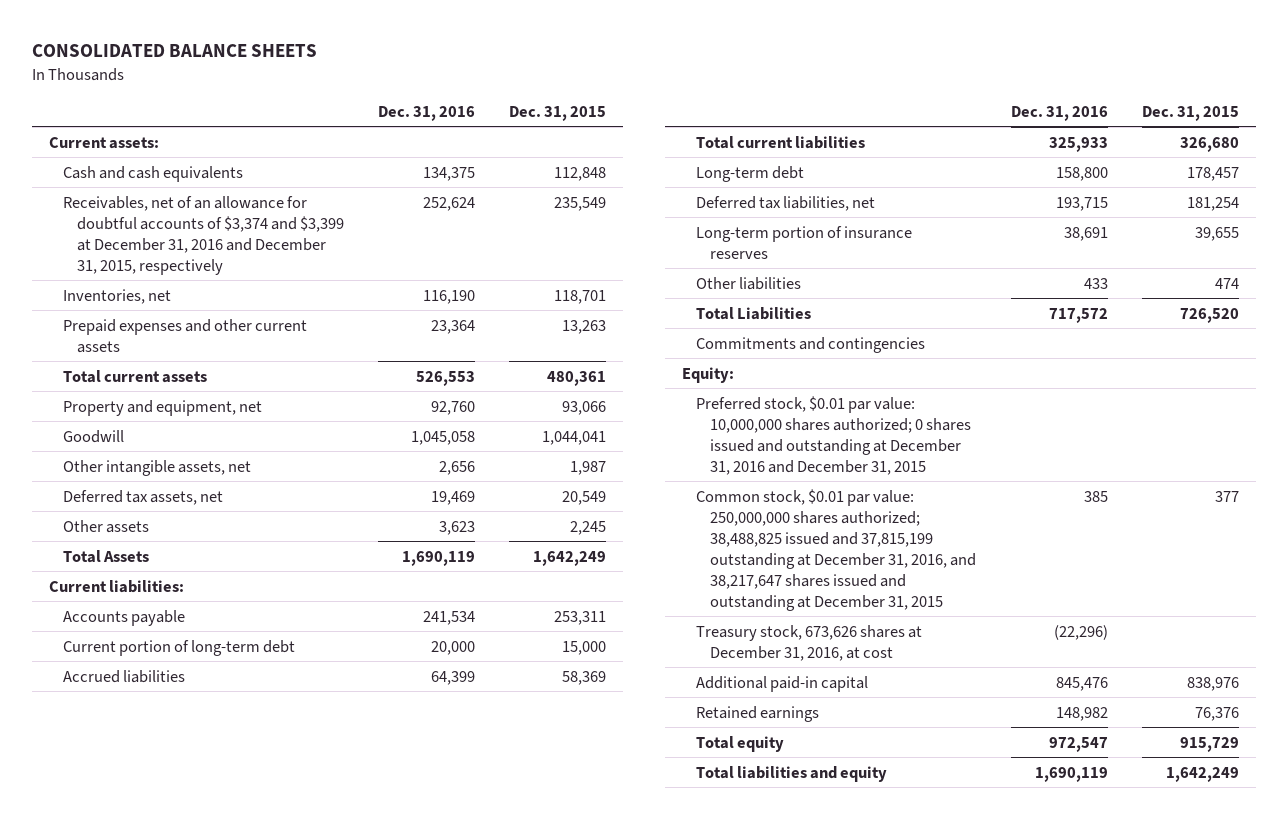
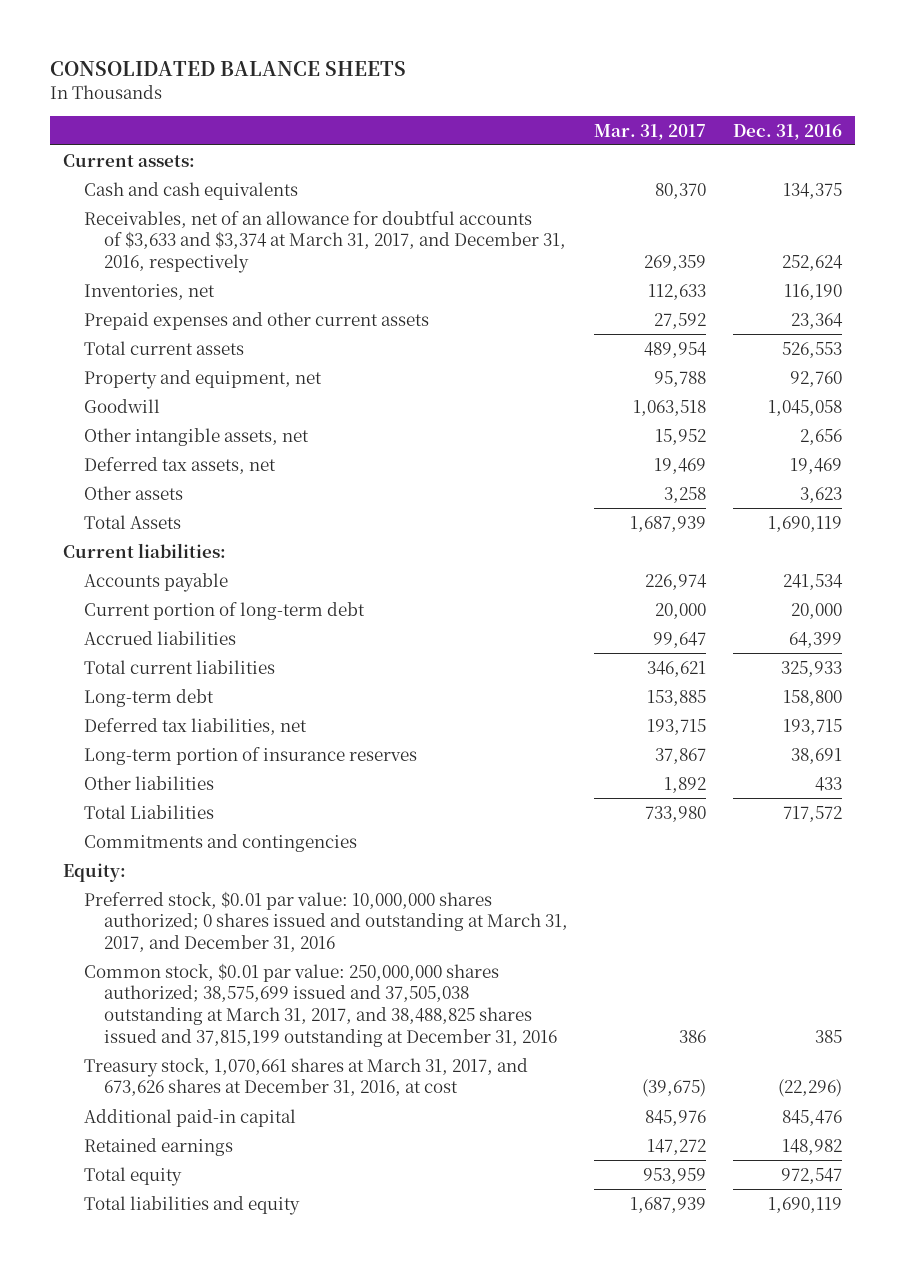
[509,105,607,121] Dec. 31, 2015 -> none
none -> [594,123,707,140] Mar. 31, 2017
[62,195,344,275] Receivables, net of an allowance for doubtful accounts of $3,374 and $3,399 at December 31, 2016 and December 31, 2015, respectively -> [83,210,566,273] Receivables, net of an allowance for doubtful accounts of $3,633 and $3,374 at March 31, 2017, and December 31, 2016, respectively
[695,395,971,475] Preferred stock, $0.01 par value: 10,000,000 shares authorized; 0 shares issued and outstanding at December 31, 2016 and December 31, 2015 -> [83,890,568,952] Preferred stock, $0.01 par value: 10,000,000 shares authorized; 0 shares issued and outstanding at March 31, 2017, and December 31, 2016
[695,488,976,611] Common stock, $0.01 par value: 250,000,000 shares authorized; 38,488,825 issued and 37,815,199 outstanding at December 31, 2016, and 38,217,647 shares issued and outstanding at December 31, 2015 -> [83,962,557,1047] Common stock, $0.01 par value: 250,000,000 shares authorized; 38,575,699 issued and 37,505,038 outstanding at March 31, 2017, and 38,488,825 shares issued and 37,815,199 outstanding at December 31, 2016
[695,624,922,661] Treasury stock, 673,626 shares at December 31, 2016, at cost -> [83,1057,528,1097] Treasury stock, 1,070,661 shares at March 31, 2017, and 673,626 shares at December 31, 2016, at cost

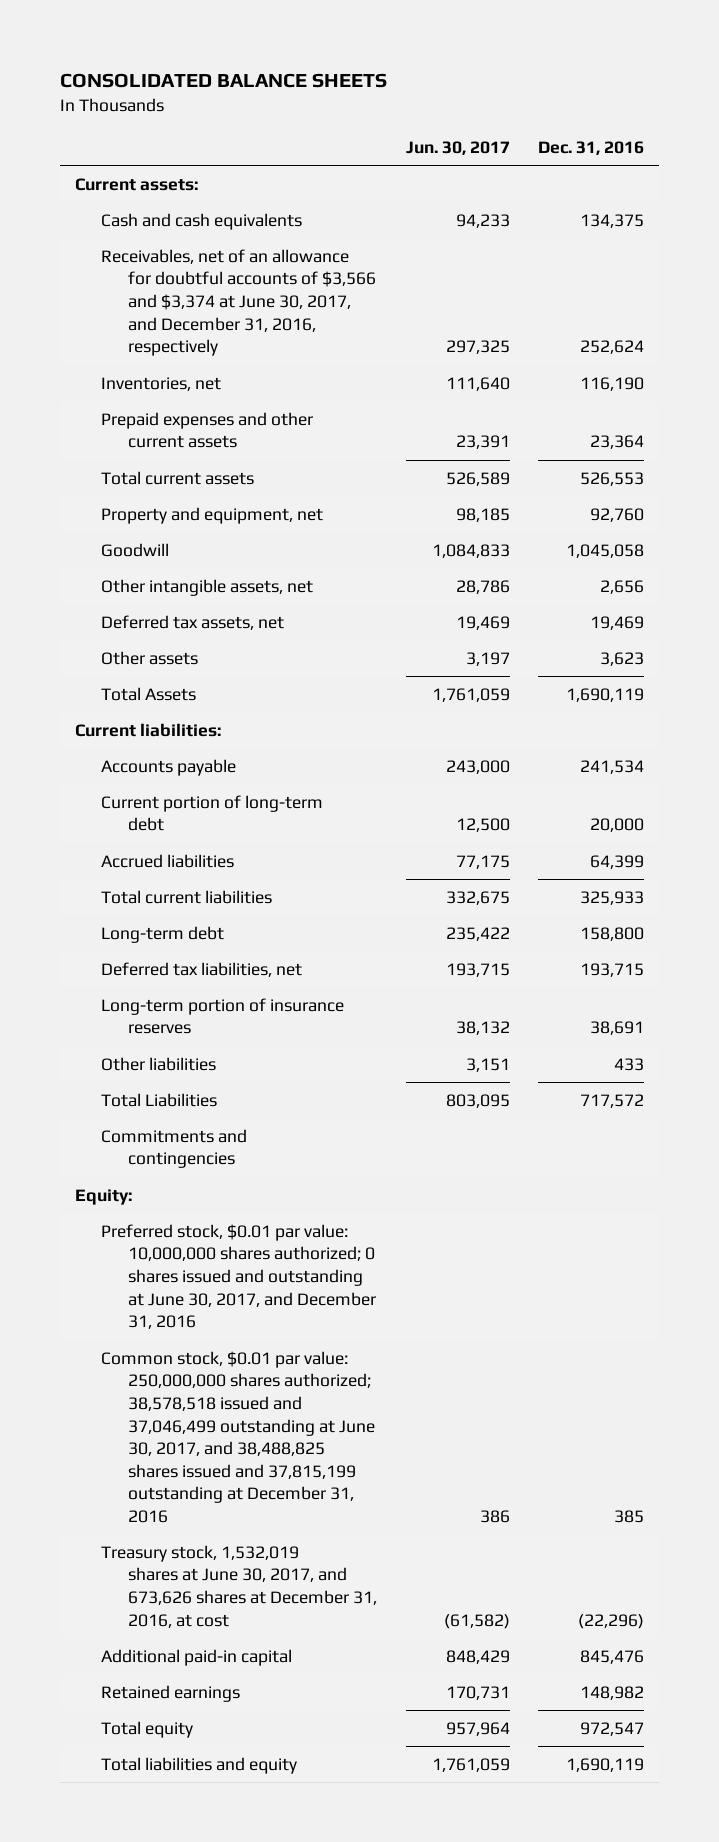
[594,123,707,140] Mar. 31, 2017 -> none
none -> [405,140,510,155] Jun. 30, 2017
[83,210,566,273] Receivables, net of an allowance for doubtful accounts of $3,633 and $3,374 at March 31, 2017, and December 31, 2016, respectively -> [101,248,376,357] Receivables, net of an allowance for doubtful accounts of $3,566 and $3,374 at June 30, 2017, and December 31, 2016, respectively
[83,890,568,952] Preferred stock, $0.01 par value: 10,000,000 shares authorized; 0 shares issued and outstanding at March 31, 2017, and December 31, 2016 -> [101,1223,376,1330] Preferred stock, $0.01 par value: 10,000,000 shares authorized; 0 shares issued and outstanding at June 30, 2017, and December 31, 2016
[83,962,557,1047] Common stock, $0.01 par value: 250,000,000 shares authorized; 38,575,699 issued and 37,505,038 outstanding at March 31, 2017, and 38,488,825 shares issued and 37,815,199 outstanding at December 31, 2016 -> [101,1350,375,1523] Common stock, $0.01 par value: 250,000,000 shares authorized; 38,578,518 issued and 37,046,499 outstanding at June 30, 2017, and 38,488,825 shares issued and 37,815,199 outstanding at December 31, 2016
[83,1057,528,1097] Treasury stock, 1,070,661 shares at March 31, 2017, and 673,626 shares at December 31, 2016, at cost -> [101,1544,377,1628] Treasury stock, 1,532,019 shares at June 30, 2017, and 673,626 shares at December 31, 2016, at cost

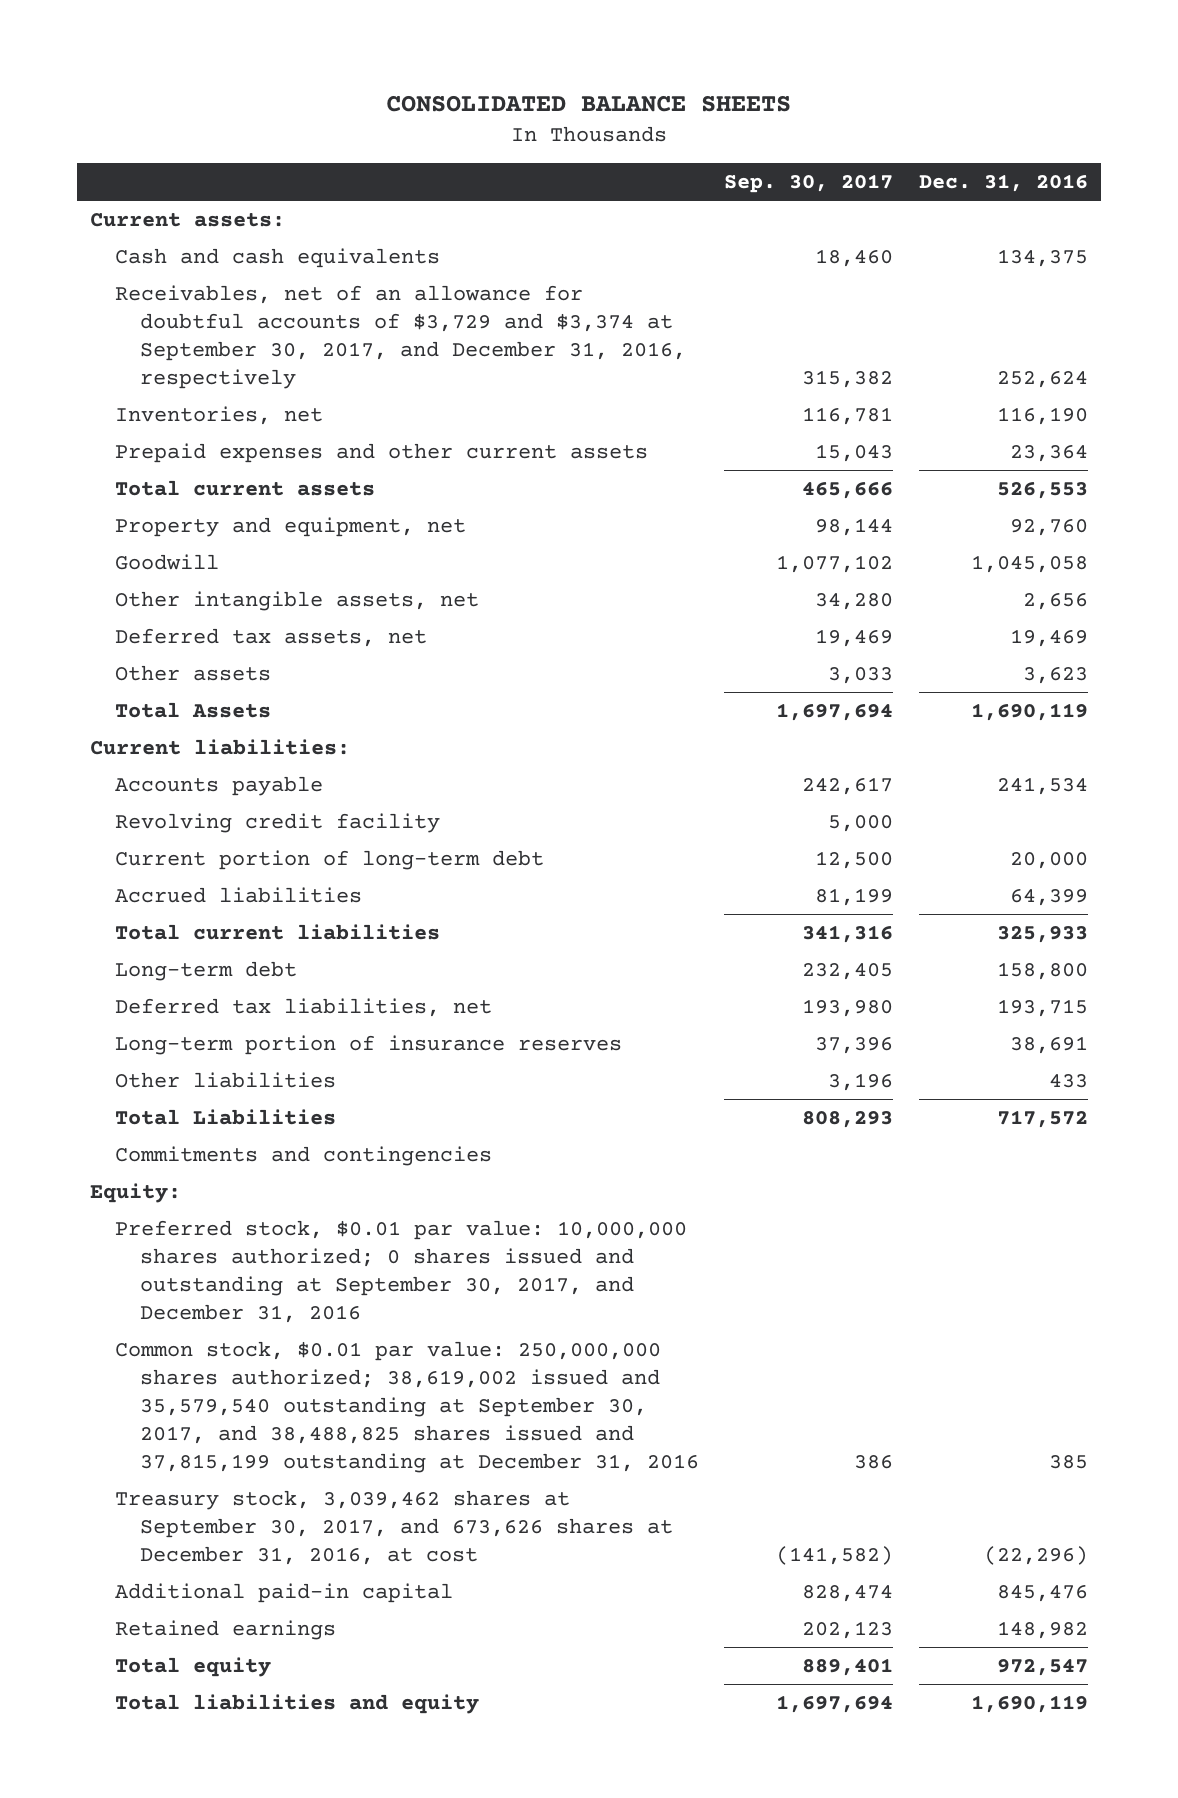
[405,140,510,155] Jun. 30, 2017 -> none
none -> [724,174,894,194] Sep. 30, 2017
[101,248,376,357] Receivables, net of an allowance for doubtful accounts of $3,566 and $3,374 at June 30, 2017, and December 31, 2016, respectively -> [114,284,686,389] Receivables, net of an allowance for doubtful accounts of $3,729 and $3,374 at September 30, 2017, and December 31, 2016, respectively
none -> [114,812,440,833] Revolving credit facility
[101,1223,376,1330] Preferred stock, $0.01 par value: 10,000,000 shares authorized; 0 shares issued and outstanding at June 30, 2017, and December 31, 2016 -> [114,1219,687,1323] Preferred stock, $0.01 par value: 10,000,000 shares authorized; 0 shares issued and outstanding at September 30, 2017, and December 31, 2016
[101,1350,375,1523] Common stock, $0.01 par value: 250,000,000 shares authorized; 38,578,518 issued and 37,046,499 outstanding at June 30, 2017, and 38,488,825 shares issued and 37,815,199 outstanding at December 31, 2016 -> [114,1340,699,1473] Common stock, $0.01 par value: 250,000,000 shares authorized; 38,619,002 issued and 35,579,540 outstanding at September 30, 2017, and 38,488,825 shares issued and 37,815,199 outstanding at December 31, 2016
[101,1544,377,1628] Treasury stock, 1,532,019 shares at June 30, 2017, and 673,626 shares at December 31, 2016, at cost -> [114,1489,673,1565] Treasury stock, 3,039,462 shares at September 30, 2017, and 673,626 shares at December 31, 2016, at cost

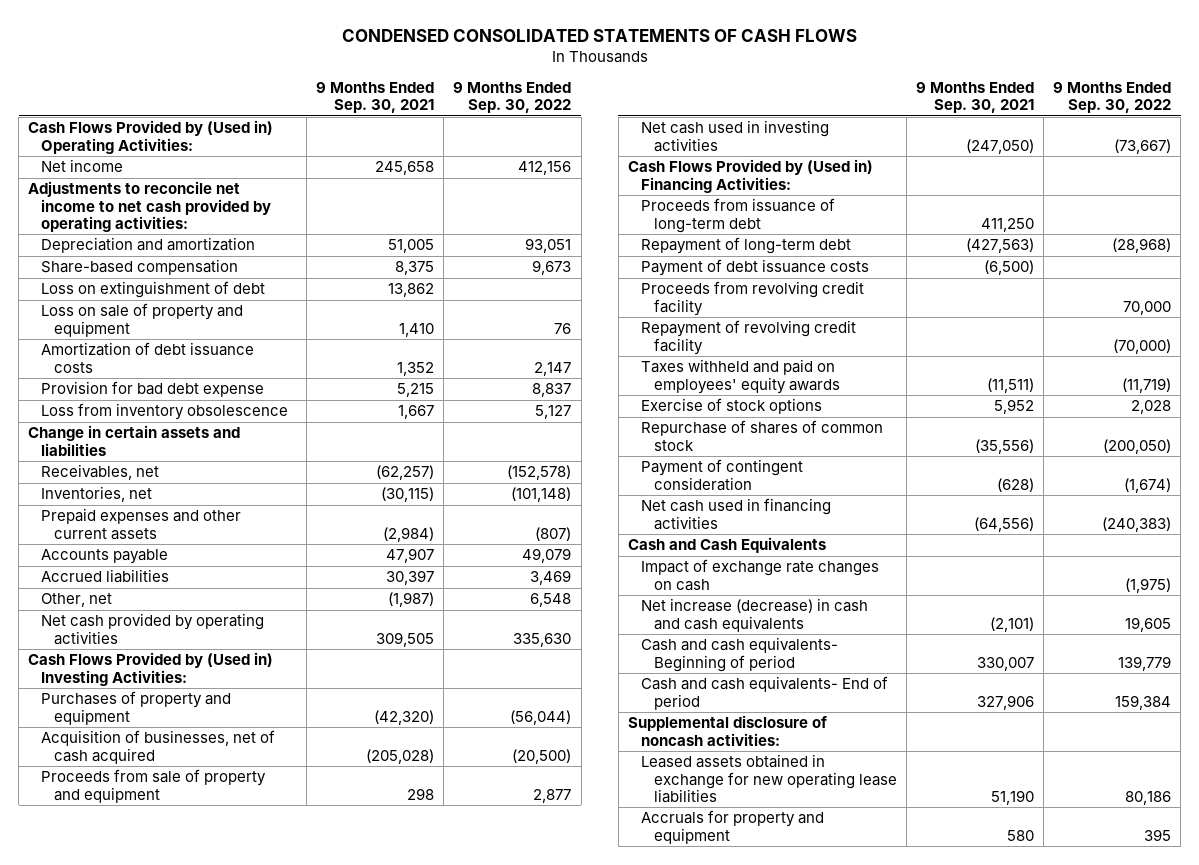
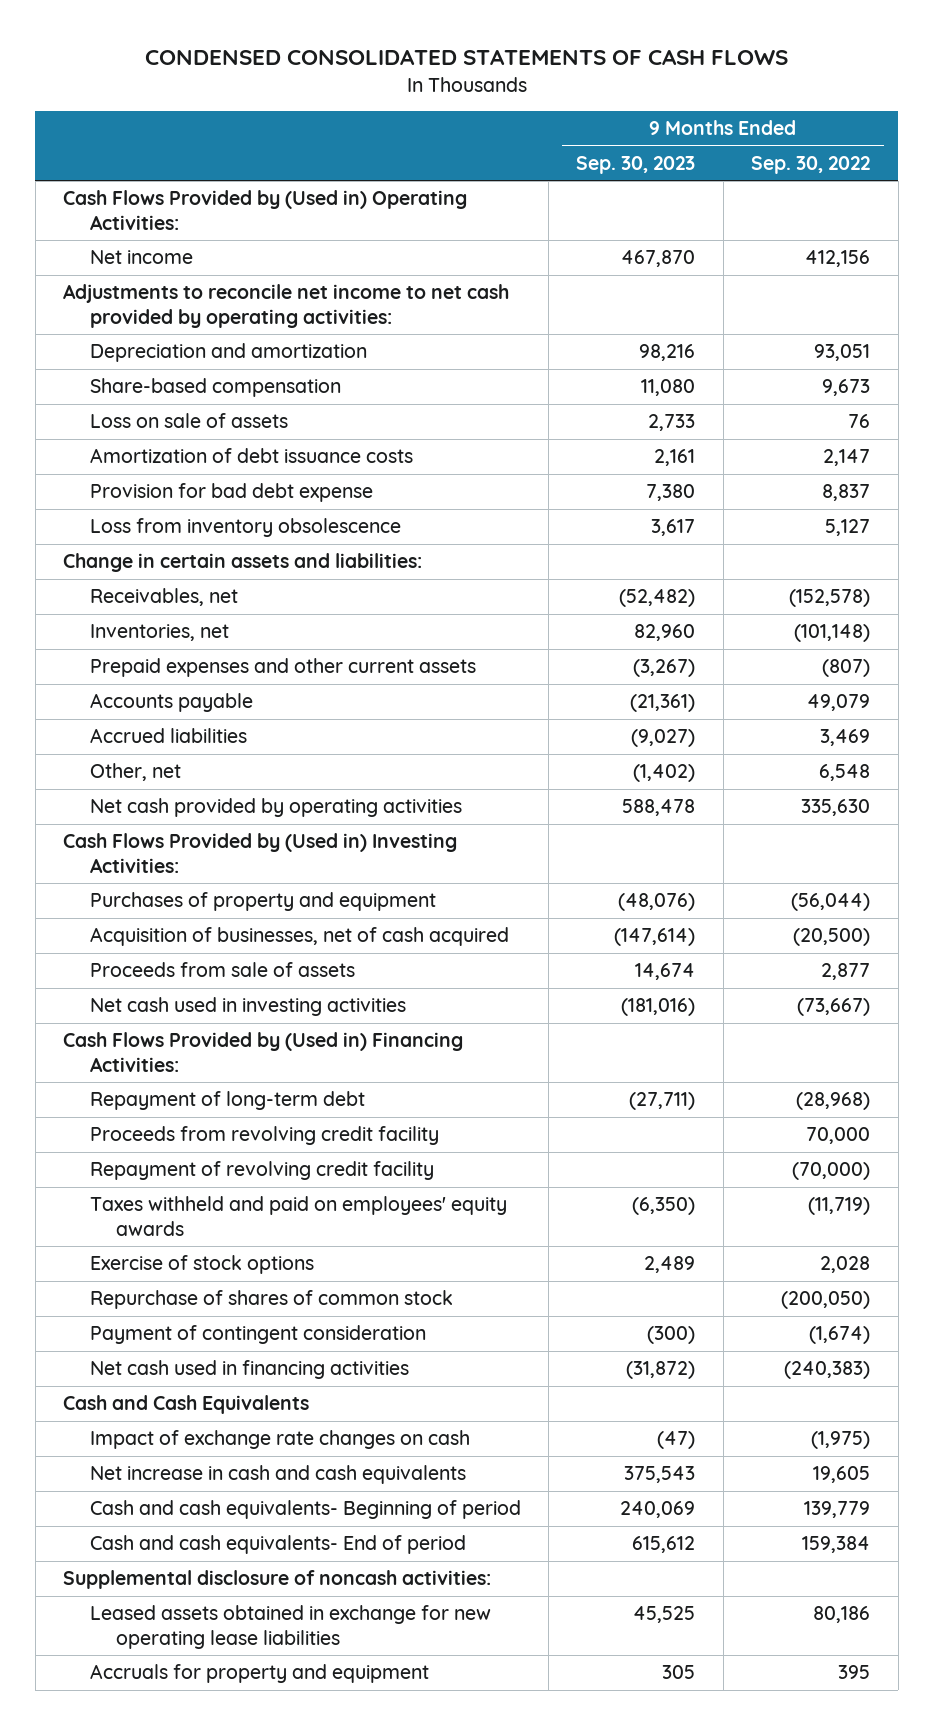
[316,82,435,114] 9 Months Ended Sep. 30, 2021 -> none
none -> [576,155,696,174] Sep. 30, 2023
[41,281,266,299] Loss on extinguishment of debt -> none
[41,303,244,337] Loss on sale of property and equipment -> [89,413,288,429] Loss on sale of assets
[28,425,241,456] Change in certain assets and liabilities -> [63,553,423,573] Change in certain assets and liabilities:
[41,769,267,803] Proceeds from sale of property and equipment -> [89,962,355,978] Proceeds from sale of assets
[640,198,835,233] Proceeds from issuance of long-term debt -> none
[640,259,869,277] Payment of debt issuance costs -> none
[640,598,868,632] Net increase (decrease) in cash and cash equivalents -> [89,1465,466,1485] Net increase in cash and cash equivalents

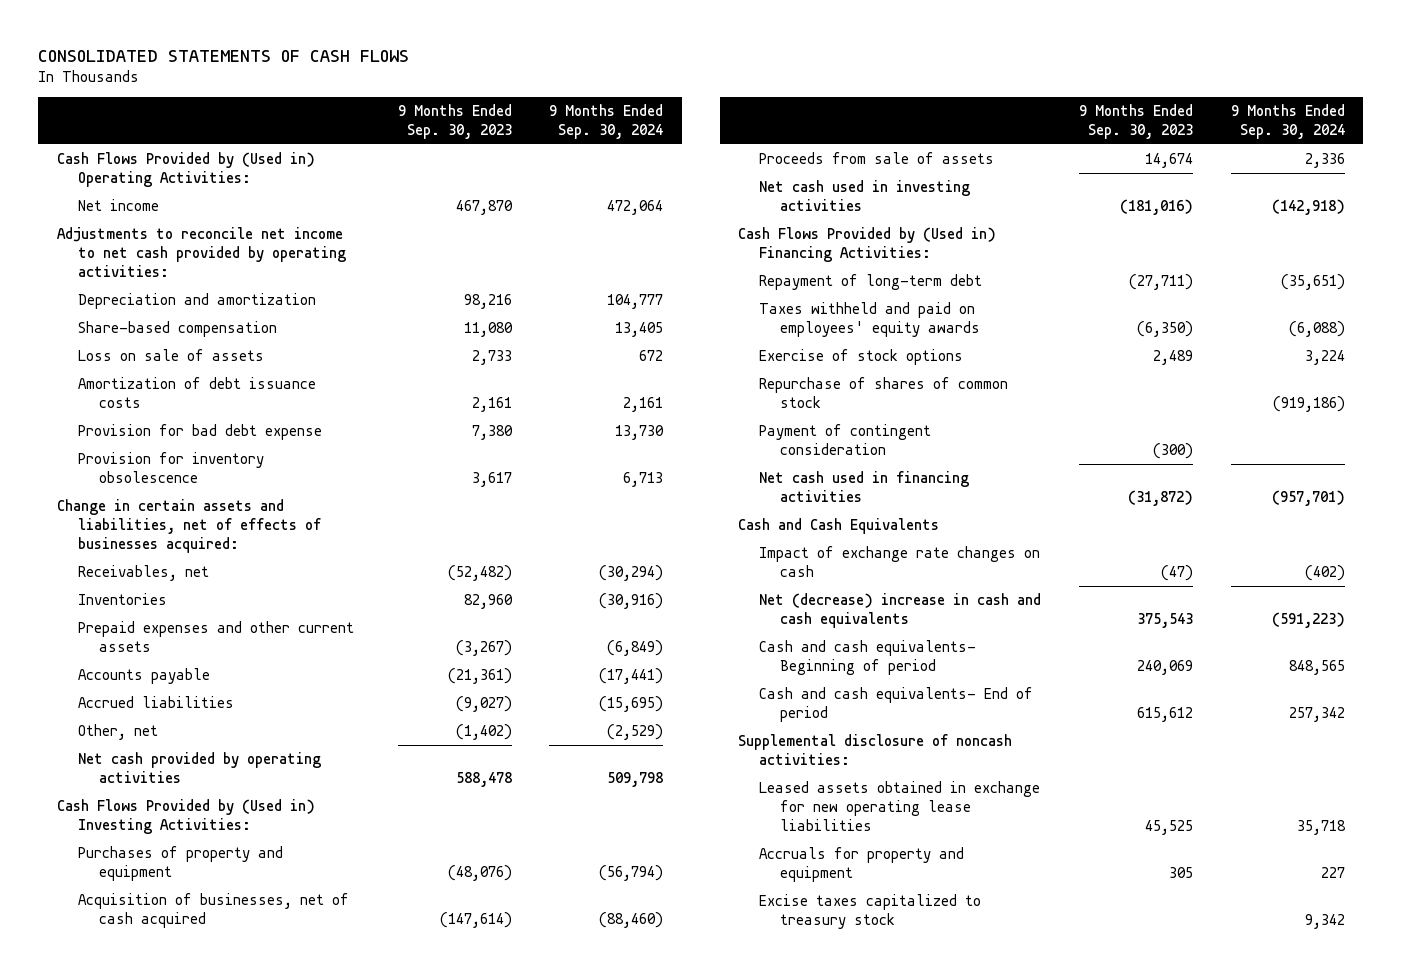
[144,49,788,66] CONDENSED CONSOLIDATED STATEMENTS OF CASH FLOWS -> [38,49,410,62] CONSOLIDATED STATEMENTS OF CASH FLOWS
[751,155,871,174] Sep. 30, 2022 -> none
none -> [549,104,664,140] 9 Months Ended Sep. 30, 2024
[89,518,401,538] Loss from inventory obsolescence -> [78,452,265,483] Provision for inventory obsolescence
[63,553,423,573] Change in certain assets and liabilities: -> [57,499,322,553] Change in certain assets and liabilities, net of effects of businesses acquired:
[89,624,229,642] Inventories, net -> [78,593,168,606] Inventories
[89,1126,439,1146] Proceeds from revolving credit facility -> none
[89,1161,434,1181] Repayment of revolving credit facility -> none
[89,1465,466,1485] Net increase in cash and cash equivalents -> [759,593,1042,628] Net (decrease) increase in cash and cash equivalents
none -> [759,894,982,929] Excise taxes capitalized to treasury stock

